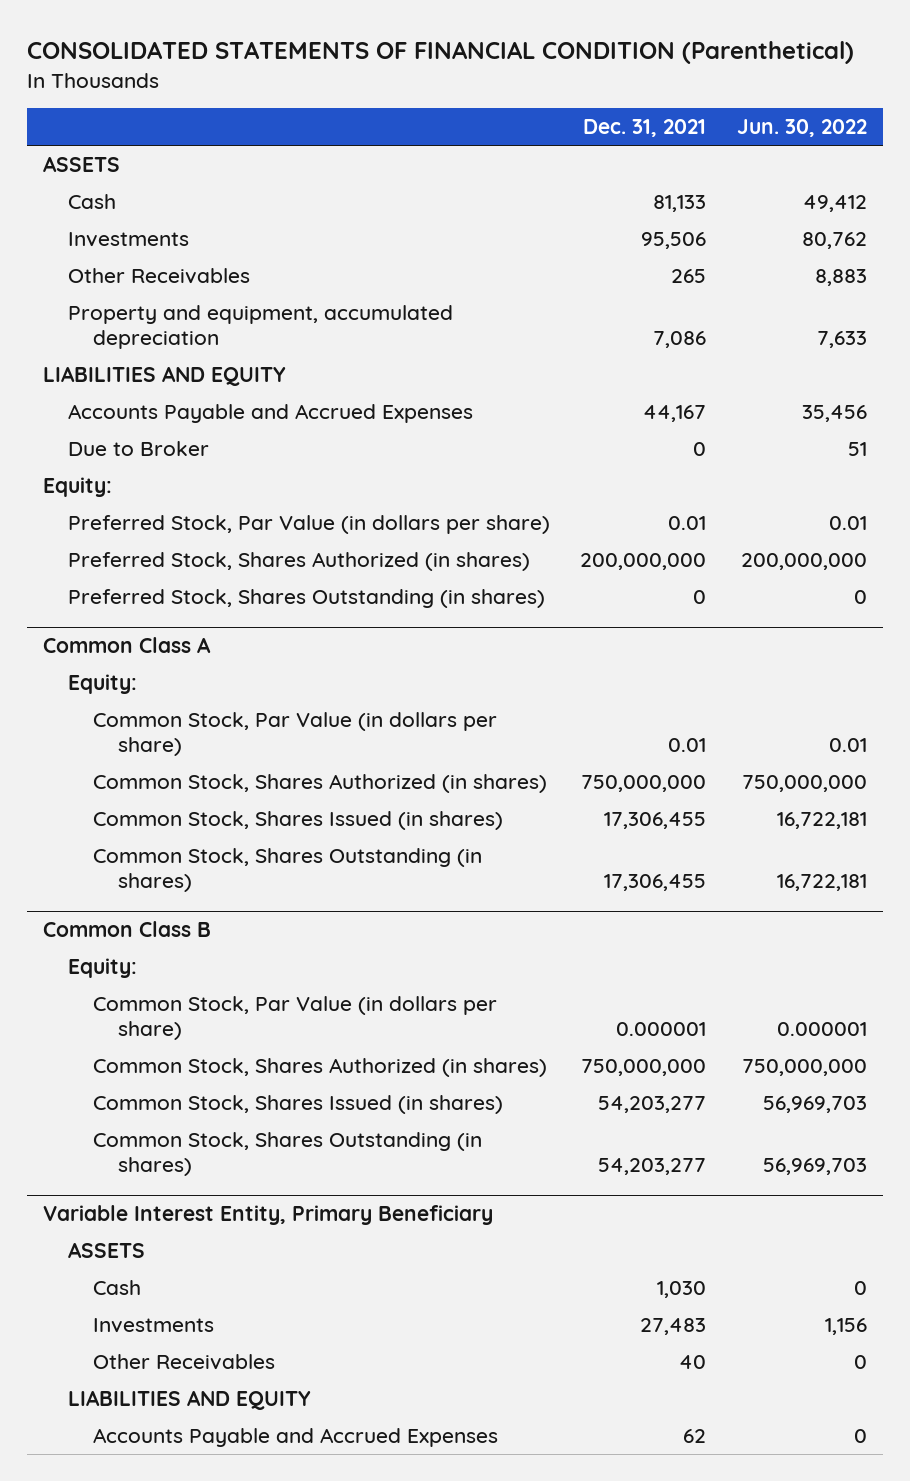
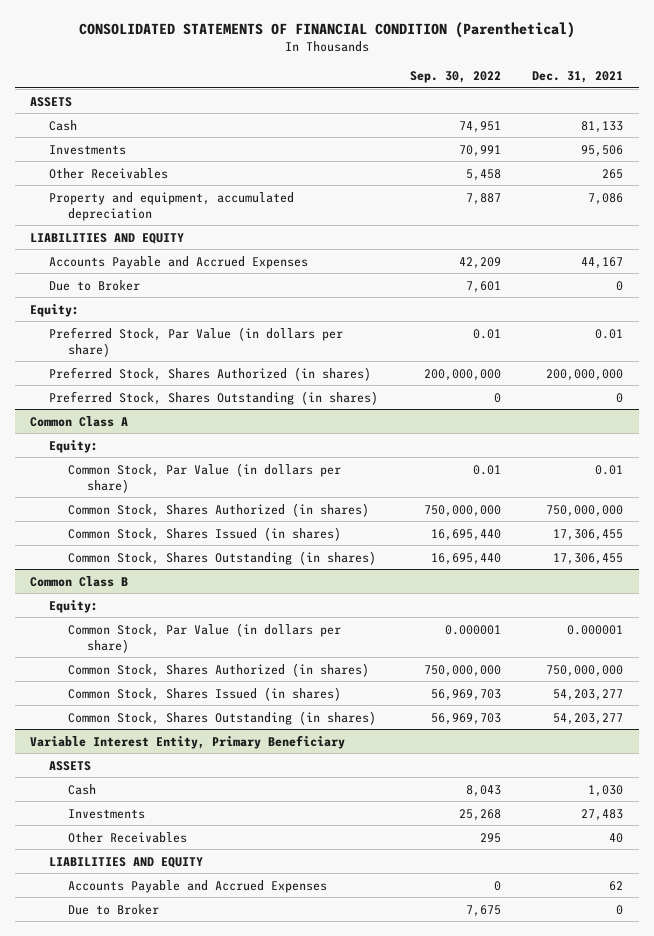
[737,119,868,138] Jun. 30, 2022 -> none
none -> [409,71,501,84] Sep. 30, 2022
none -> [68,903,160,915] Due to Broker

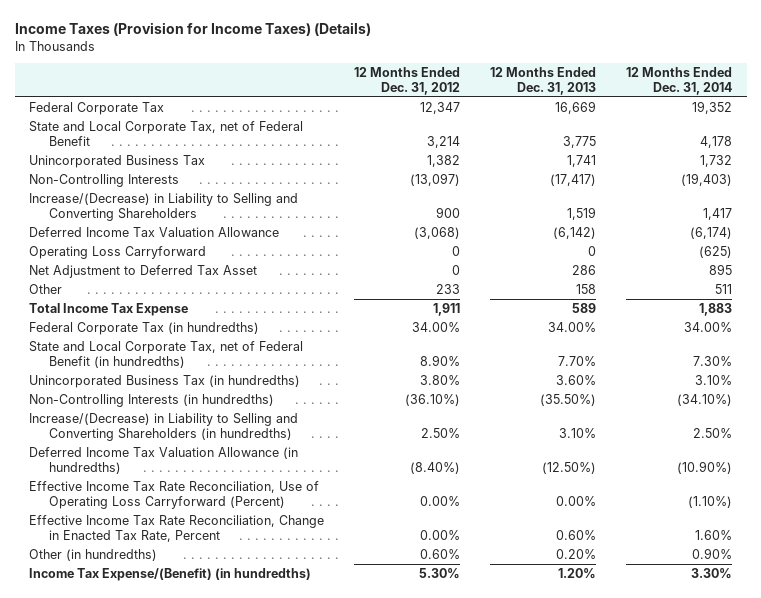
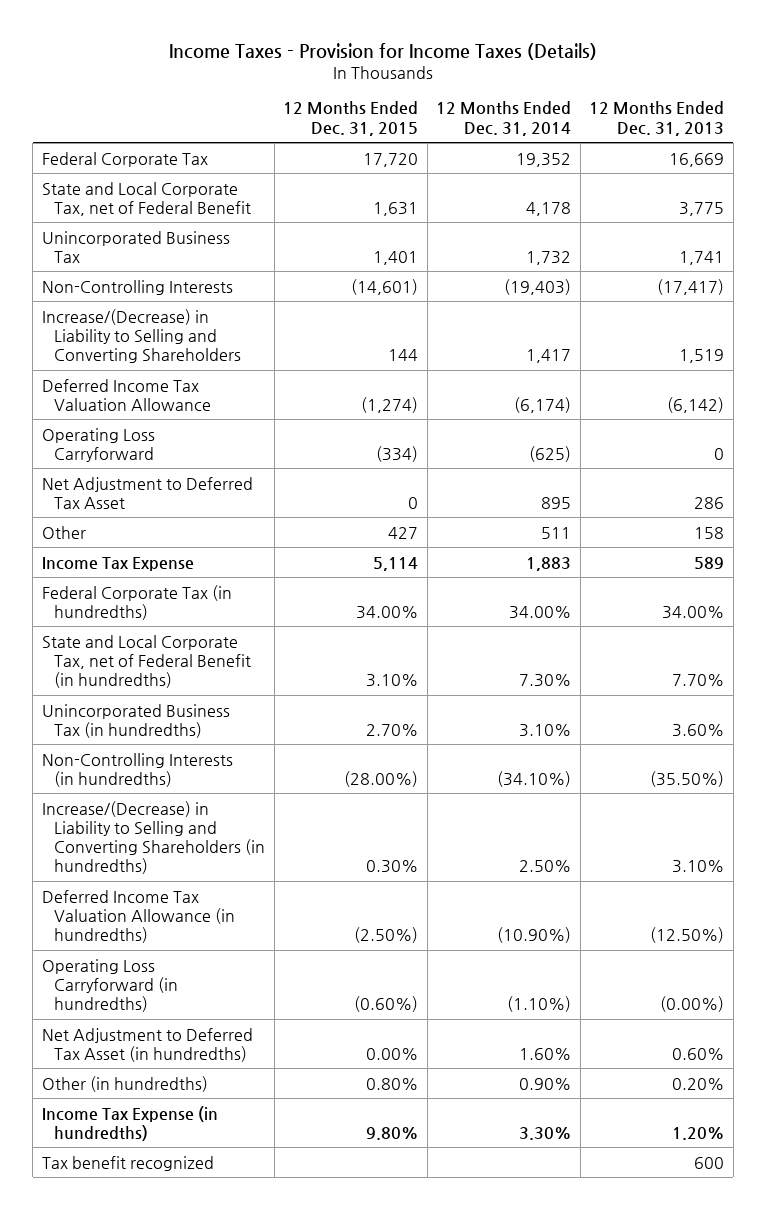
[14,21,371,36] Income Taxes (Provision for Income Taxes) (Details) -> [169,42,598,60] Income Taxes - Provision for Income Taxes (Details)
[354,66,461,95] 12 Months Ended Dec. 31, 2012 -> none
none -> [283,101,419,136] 12 Months Ended Dec. 31, 2015
[29,303,189,317] Total Income Tax Expense -> [41,556,194,571] Income Tax Expense
[29,481,320,509] Effective Income Tax Rate Reconciliation, Use of Operating Loss Carryforward (Percent) -> [41,958,179,1012] Operating Loss Carryforward (in hundredths)
[555,495,596,506] 0.00% -> [660,995,725,1012] (0.00%)
[29,515,325,542] Effective Income Tax Rate Reconciliation, Change in Enacted Tax Rate, Percent -> [41,1027,253,1062] Net Adjustment to Deferred Tax Asset (in hundredths)
[29,568,312,582] Income Tax Expense/(Benefit) (in hundredths) -> [41,1105,218,1141] Income Tax Expense (in hundredths)
none -> [41,1155,214,1171] Tax benefit recognized

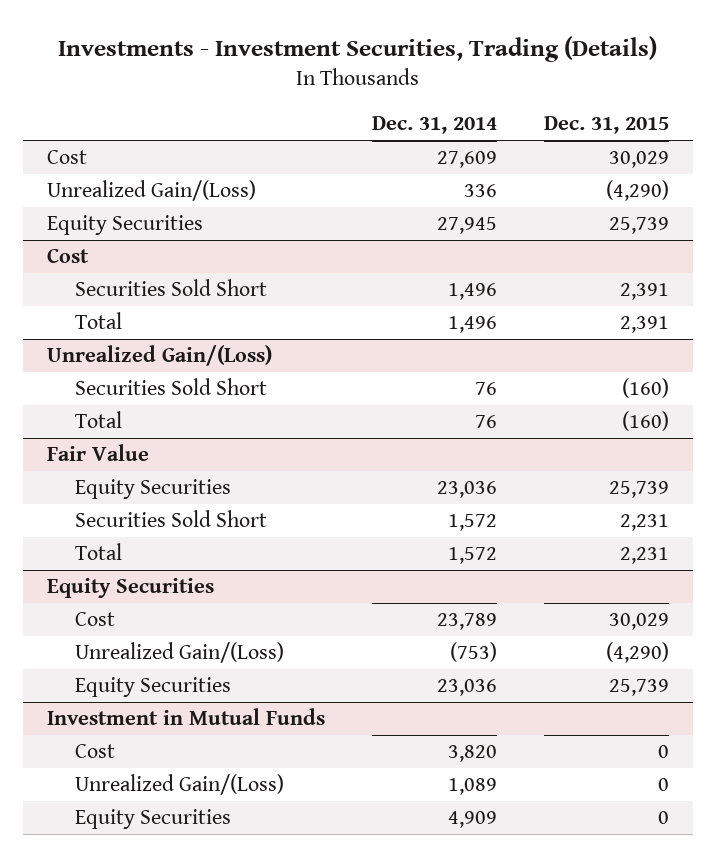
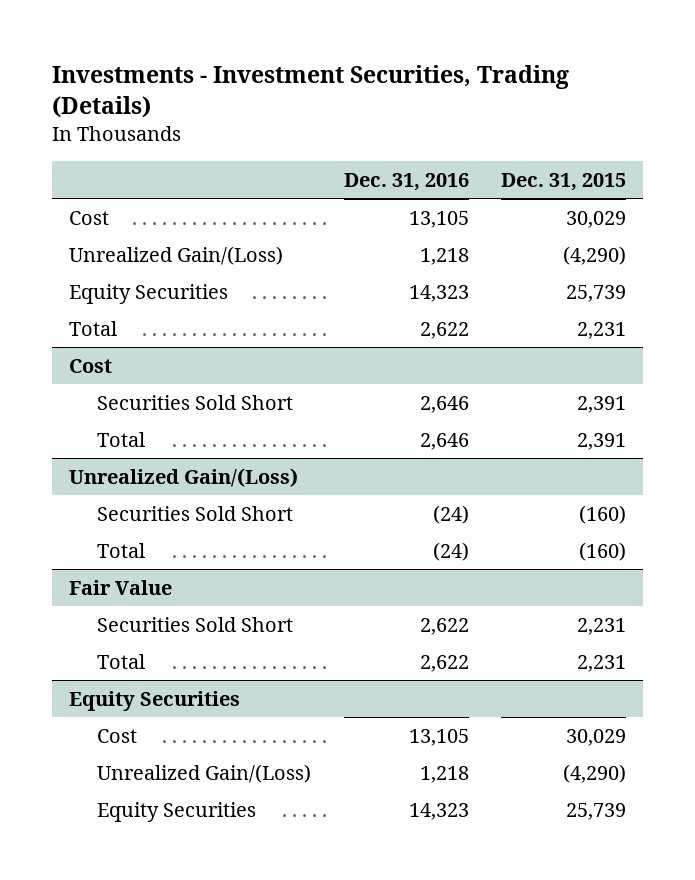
[371,116,497,135] Dec. 31, 2014 -> none
none -> [343,172,469,191] Dec. 31, 2016
none -> [68,320,117,336] Total
[74,479,231,500] Equity Securities -> none
[46,708,325,726] Investment in Mutual Funds -> none
[74,744,115,759] Cost -> none
[74,774,284,796] Unrealized Gain/(Loss) -> none
[74,809,231,830] Equity Securities -> none

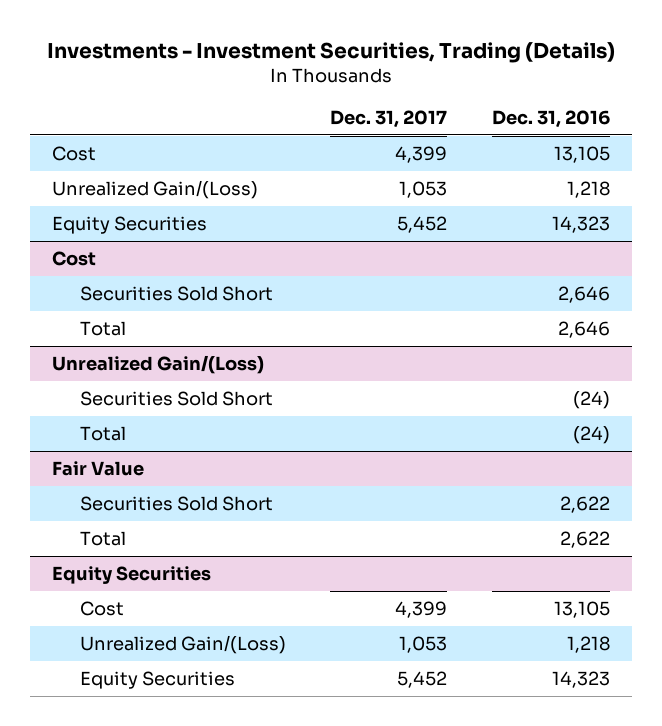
[501,172,627,191] Dec. 31, 2015 -> none
none -> [330,109,448,128] Dec. 31, 2017
[68,320,117,336] Total -> none

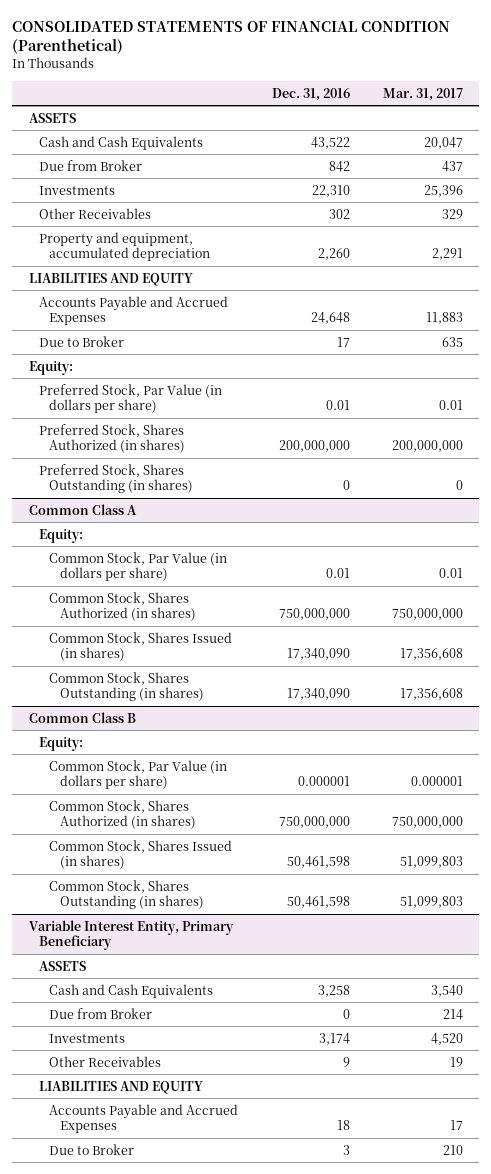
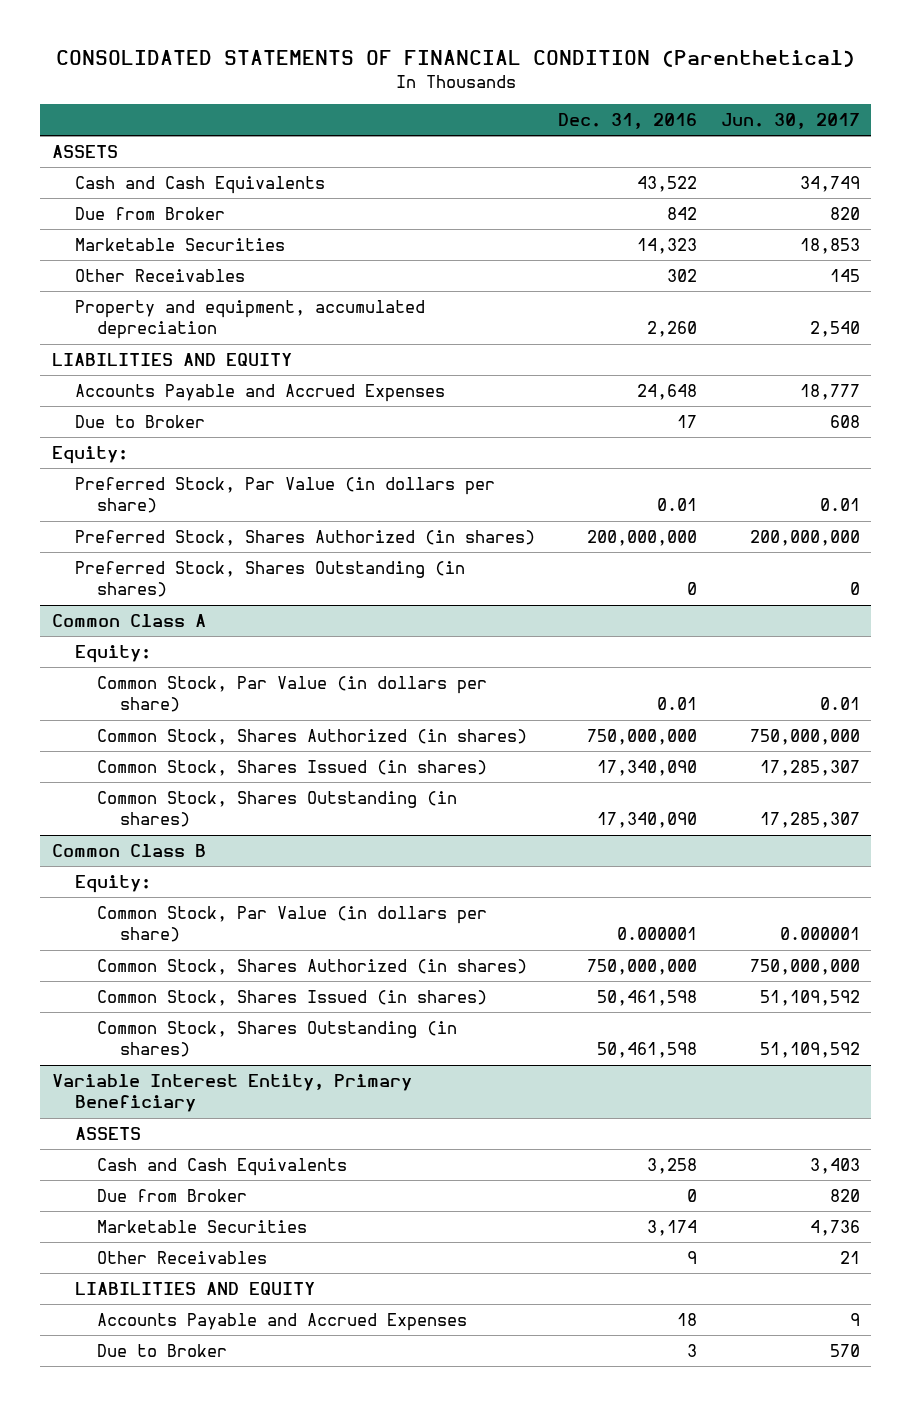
[382,87,463,101] Mar. 31, 2017 -> none
none -> [720,113,860,130] Jun. 30, 2017
[38,185,115,195] Investments -> none
none -> [74,237,285,251] Marketable Securities
[49,1033,126,1043] Investments -> [97,1219,308,1233] Marketable Securities

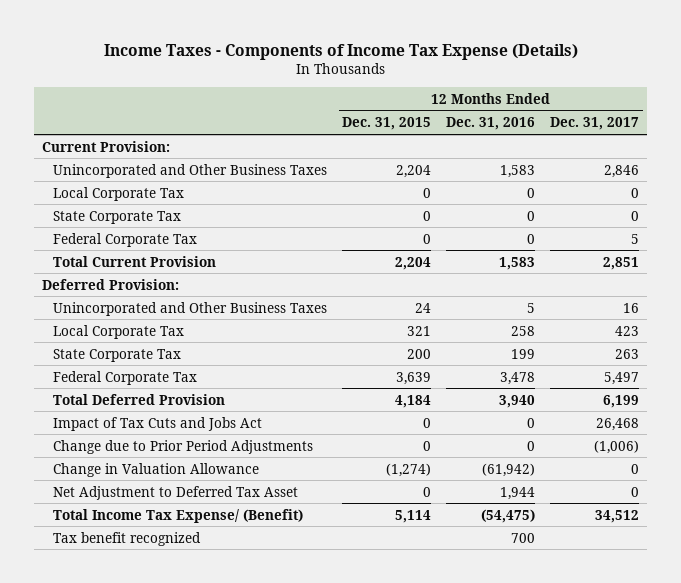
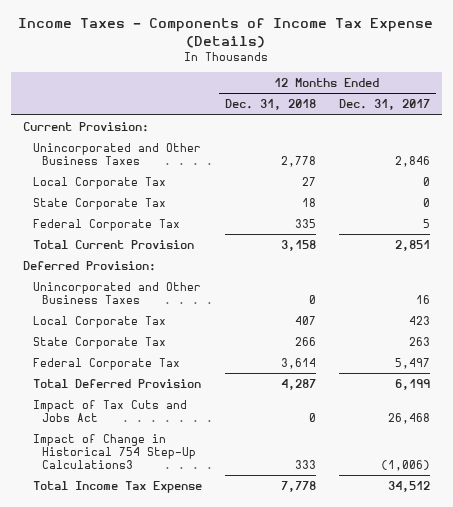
[342,117,432,131] Dec. 31, 2015 -> none
[446,117,536,131] Dec. 31, 2016 -> none
none -> [224,99,316,111] Dec. 31, 2018
[53,462,260,477] Change in Valuation Allowance -> none
[53,485,299,500] Net Adjustment to Deferred Tax Asset -> none
[53,531,202,546] Tax benefit recognized -> none
[53,439,314,454] Change due to Prior Period Adjustments -> [32,433,197,469] Impact of Change in Historical 754 Step-Up Calculations3
[53,508,304,523] Total Income Tax Expense/ (Benefit) -> [32,480,202,493] Total Income Tax Expense

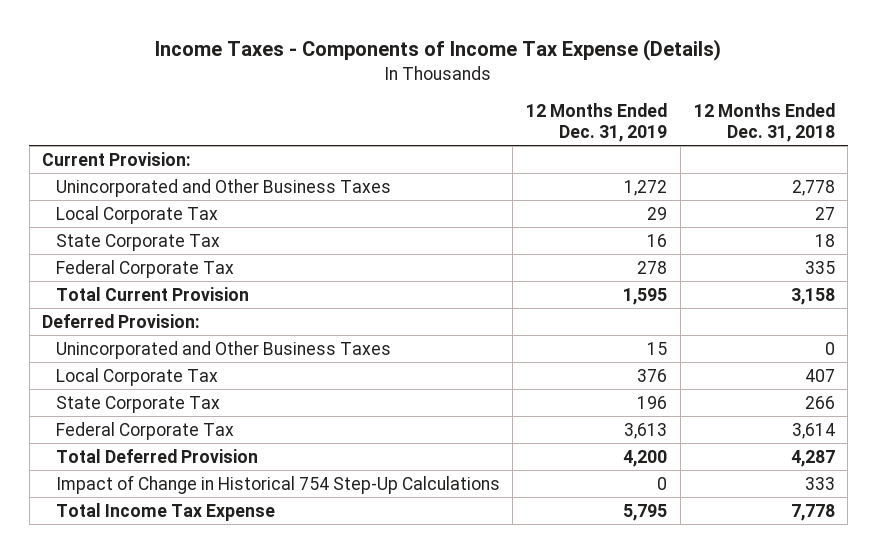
[338,99,430,111] Dec. 31, 2017 -> none
none -> [526,102,668,142] 12 Months Ended Dec. 31, 2019
[32,399,187,422] Impact of Tax Cuts and Jobs Act -> none
[32,433,197,469] Impact of Change in Historical 754 Step-Up Calculations3 -> [55,474,500,494] Impact of Change in Historical 754 Step-Up Calculations

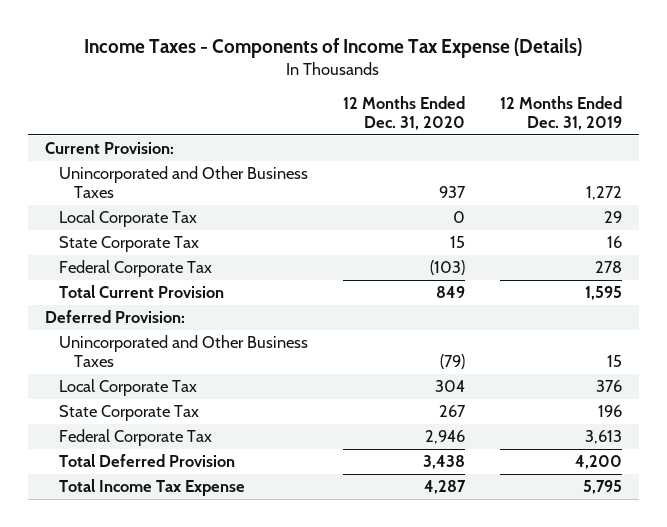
[693,102,835,142] 12 Months Ended Dec. 31, 2018 -> none
none -> [343,96,466,131] 12 Months Ended Dec. 31, 2020
[55,474,500,494] Impact of Change in Historical 754 Step-Up Calculations -> none

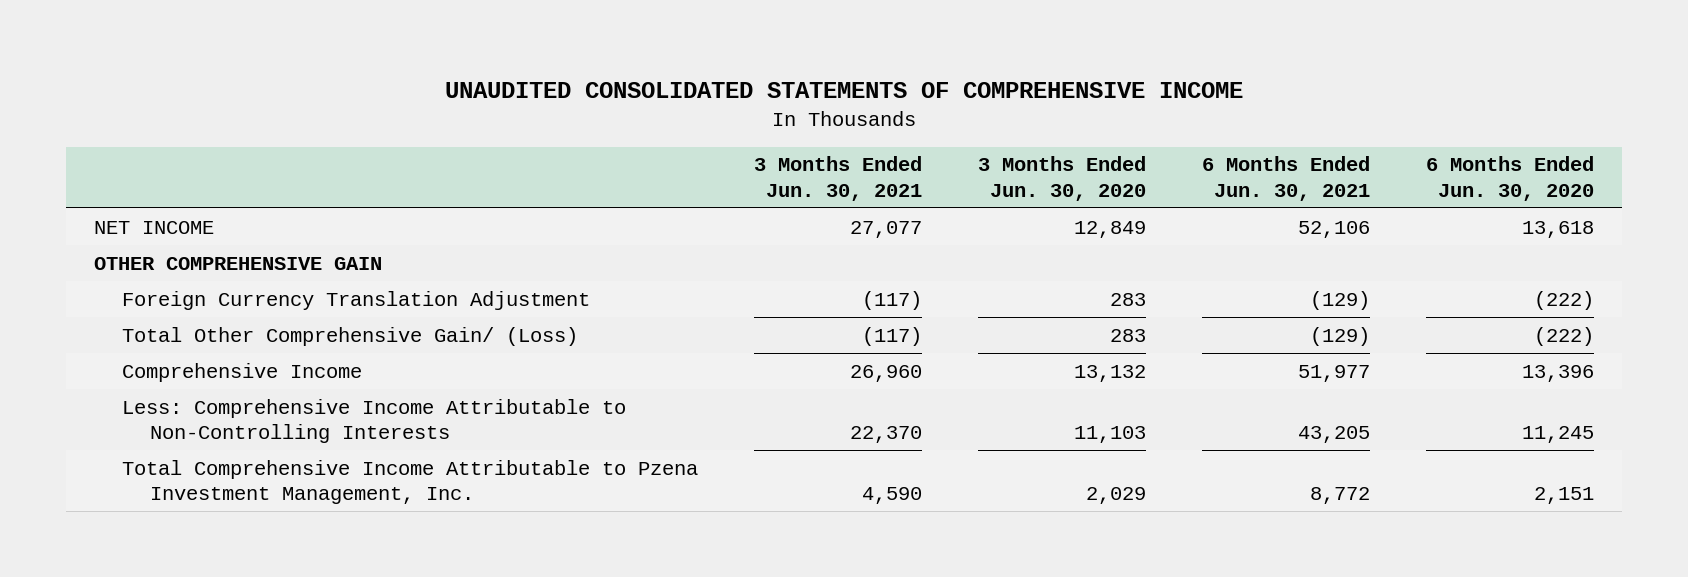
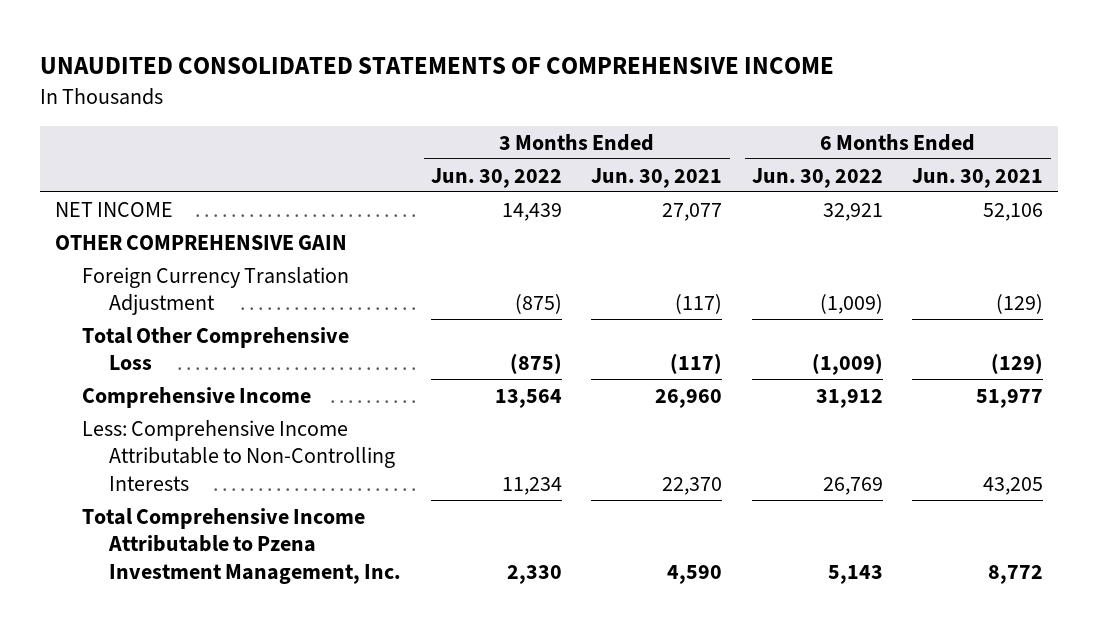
[977,156,1146,201] 3 Months Ended Jun. 30, 2020 -> none
[1425,156,1594,201] 6 Months Ended Jun. 30, 2020 -> none
none -> [430,167,562,188] Jun. 30, 2022
none -> [751,167,883,188] Jun. 30, 2022
[121,326,578,346] Total Other Comprehensive Gain/ (Loss) -> [82,326,350,371] Total Other Comprehensive Loss

